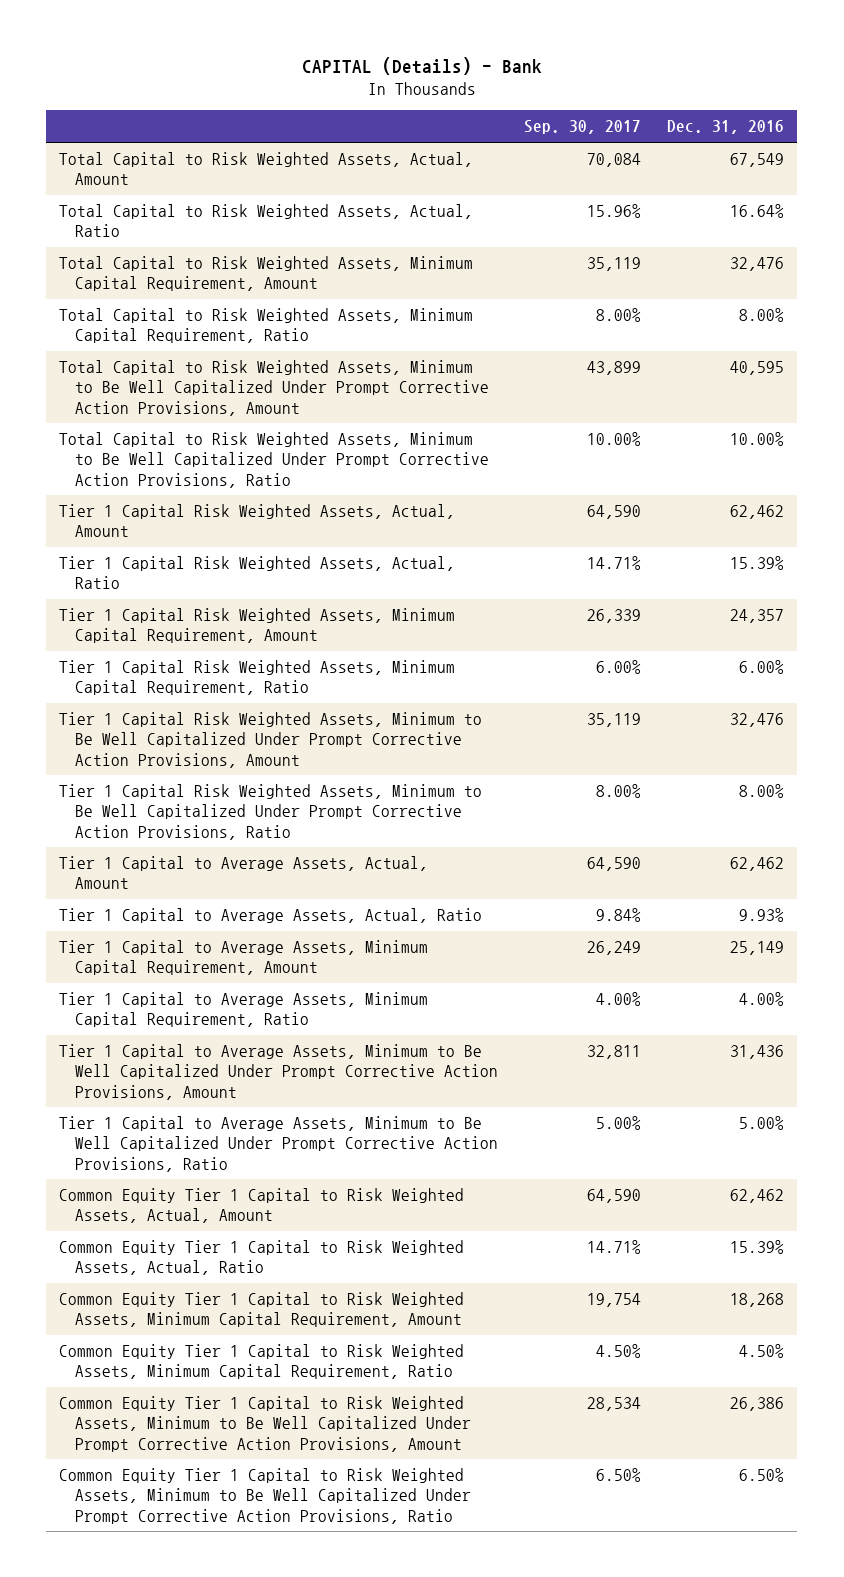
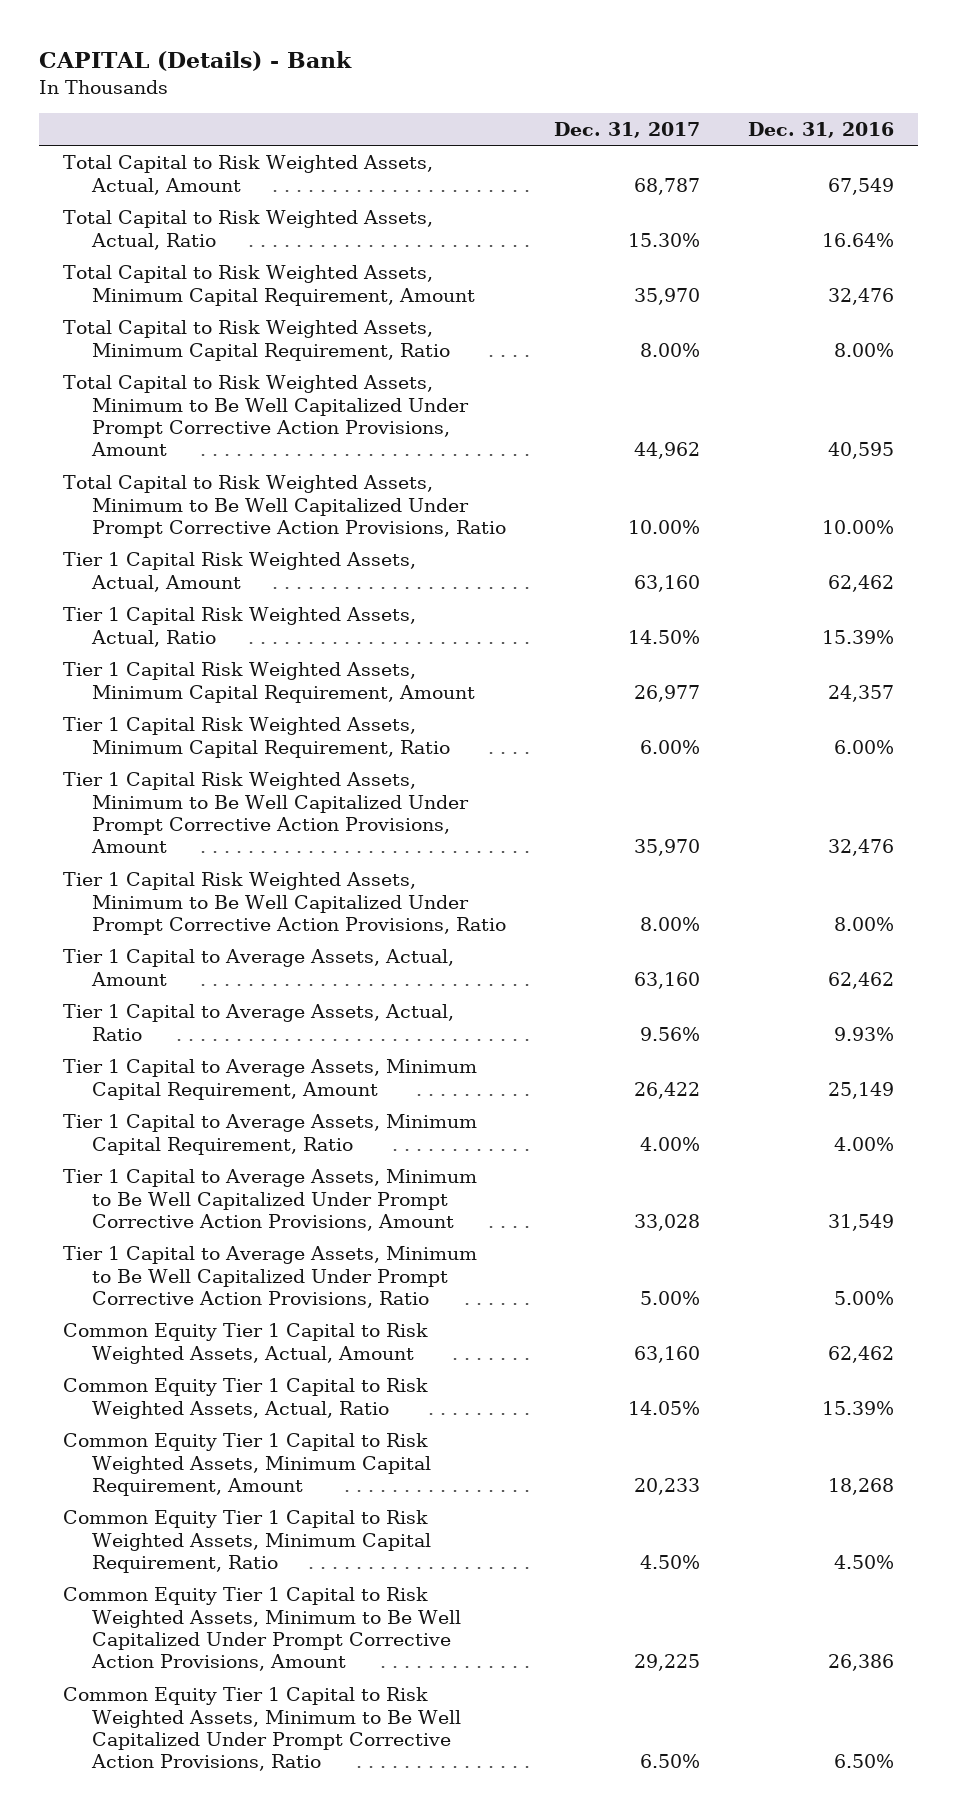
[524,120,642,135] Sep. 30, 2017 -> none
none -> [553,121,700,138] Dec. 31, 2017
[730,1045,785,1060] 31,436 -> [827,1213,894,1231] 31,549

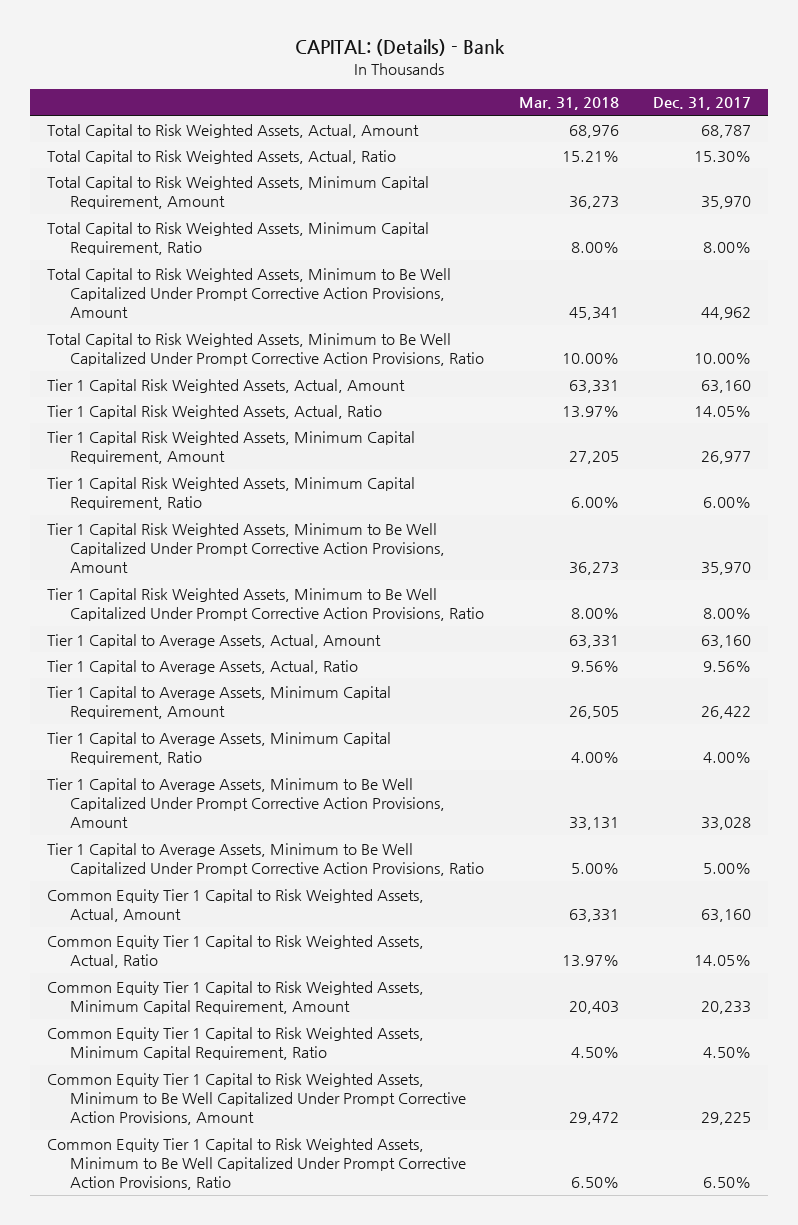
[39,51,353,72] CAPITAL (Details) - Bank -> [294,39,505,57] CAPITAL: (Details) - Bank
[747,121,894,138] Dec. 31, 2016 -> none
none -> [518,97,619,111] Mar. 31, 2018
[627,629,700,644] 14.50% -> [693,405,751,417] 14.05%

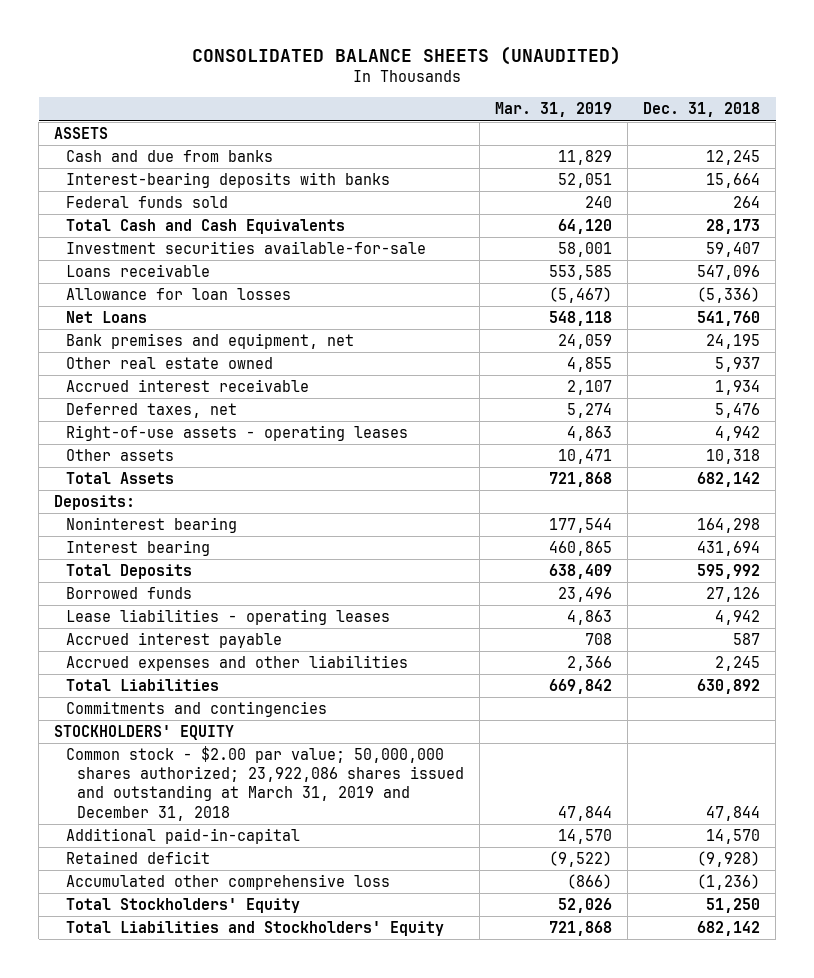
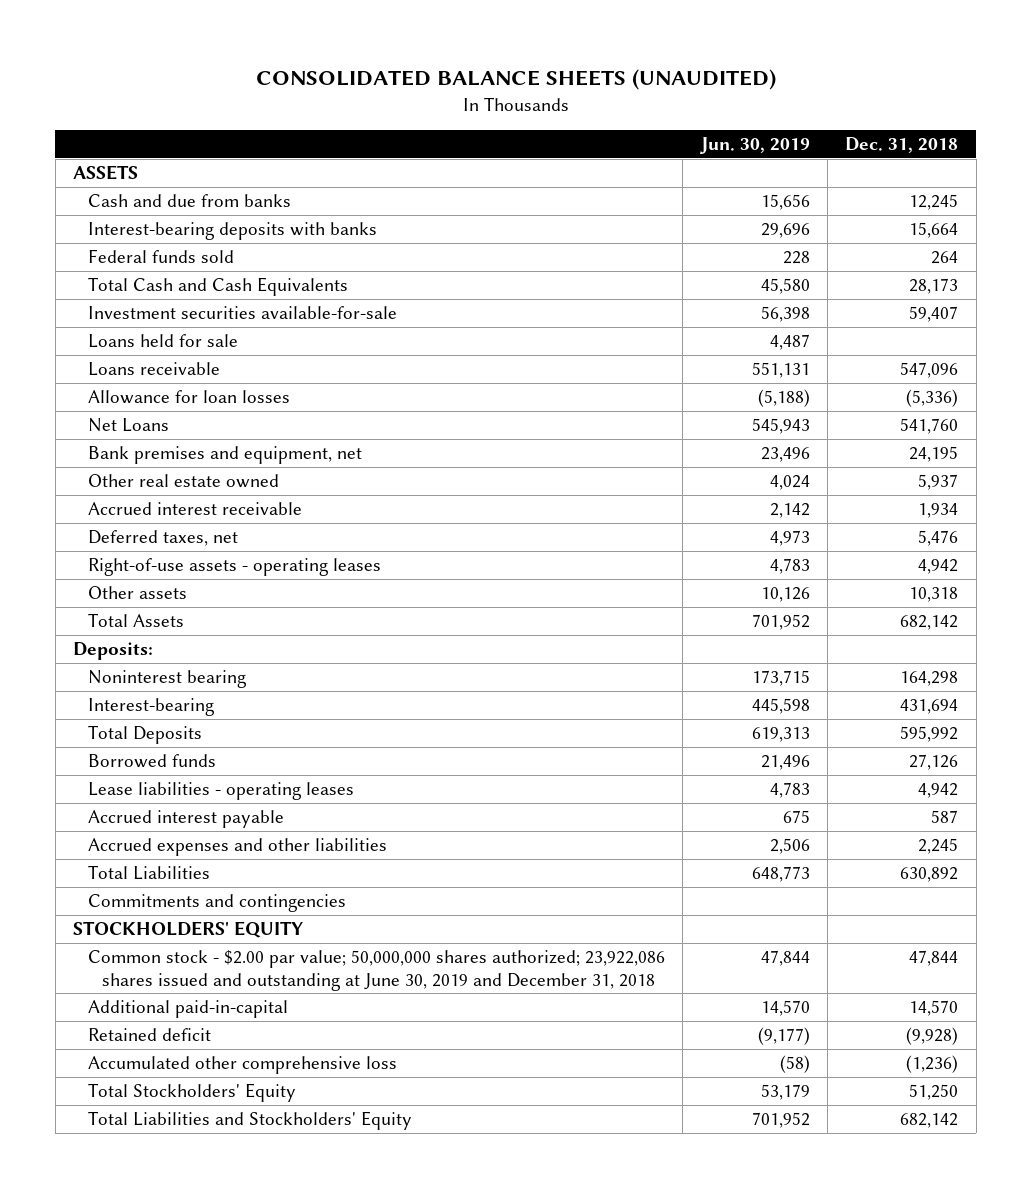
[495,102,613,118] Mar. 31, 2019 -> none
none -> [699,137,810,155] Jun. 30, 2019
none -> [87,334,238,349] Loans held for sale
[65,540,210,557] Interest bearing -> [87,698,214,717] Interest-bearing
[65,746,465,821] Common stock - $2.00 par value; 50,000,000 shares authorized; 23,922,086 shares issued and outstanding at March 31, 2019 and December 31, 2018 -> [87,950,665,991] Common stock - $2.00 par value; 50,000,000 shares authorized; 23,922,086 shares issued and outstanding at June 30, 2019 and December 31, 2018

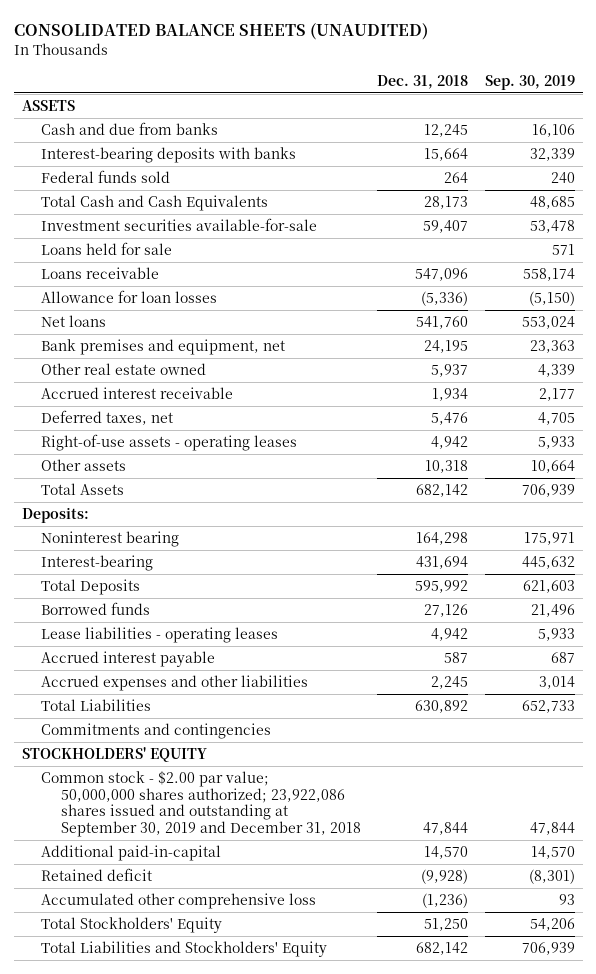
[699,137,810,155] Jun. 30, 2019 -> none
none -> [484,74,575,90] Sep. 30, 2019
[87,418,169,433] Net Loans -> [41,315,107,328] Net loans
[87,950,665,991] Common stock - $2.00 par value; 50,000,000 shares authorized; 23,922,086 shares issued and outstanding at June 30, 2019 and December 31, 2018 -> [41,771,361,837] Common stock - $2.00 par value; 50,000,000 shares authorized; 23,922,086 shares issued and outstanding at September 30, 2019 and December 31, 2018

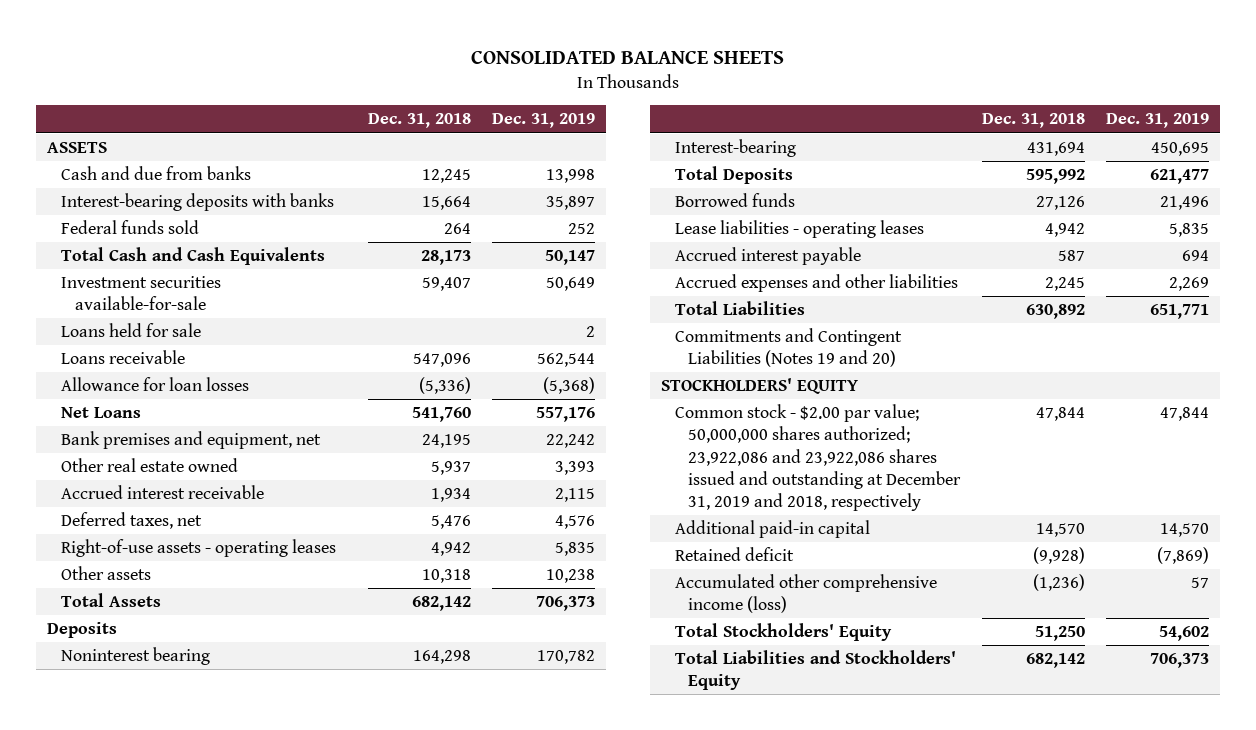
[13,22,428,40] CONSOLIDATED BALANCE SHEETS (UNAUDITED) -> [470,50,784,64] CONSOLIDATED BALANCE SHEETS
[484,74,575,90] Sep. 30, 2019 -> none
none -> [492,113,596,129] Dec. 31, 2019
[41,315,107,328] Net loans -> [60,407,141,419] Net Loans
[21,507,89,524] Deposits: -> [46,622,117,639] Deposits
[41,723,272,740] Commitments and contingencies -> [674,328,902,368] Commitments and Contingent Liabilities (Notes 19 and 20)
[41,771,361,837] Common stock - $2.00 par value; 50,000,000 shares authorized; 23,922,086 shares issued and outstanding at September 30, 2019 and December 31, 2018 -> [674,404,962,512] Common stock - $2.00 par value; 50,000,000 shares authorized; 23,922,086 and 23,922,086 shares issued and outstanding at December 31, 2019 and 2018, respectively
[41,845,222,862] Additional paid-in-capital -> [674,520,870,539] Additional paid-in capital
[41,893,317,910] Accumulated other comprehensive loss -> [674,574,937,614] Accumulated other comprehensive income (loss)

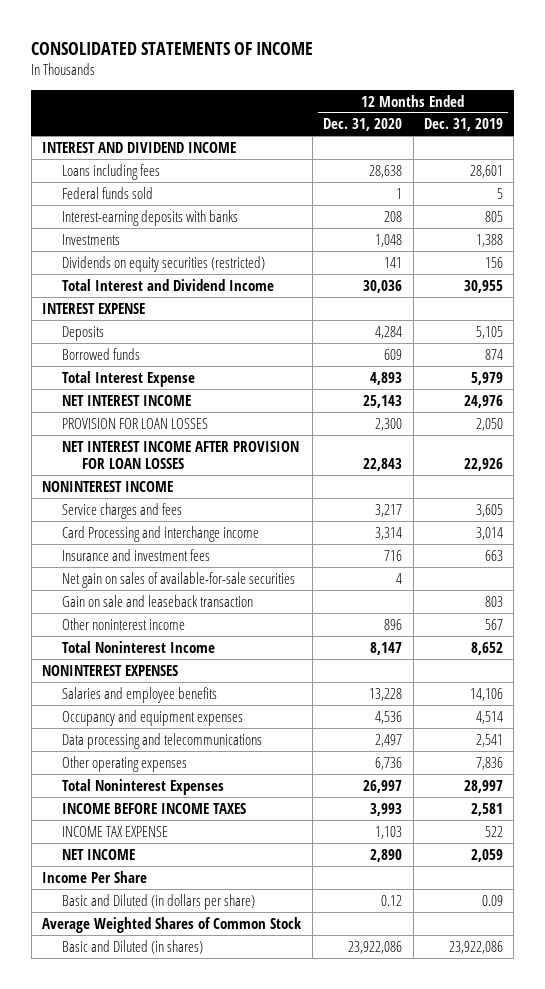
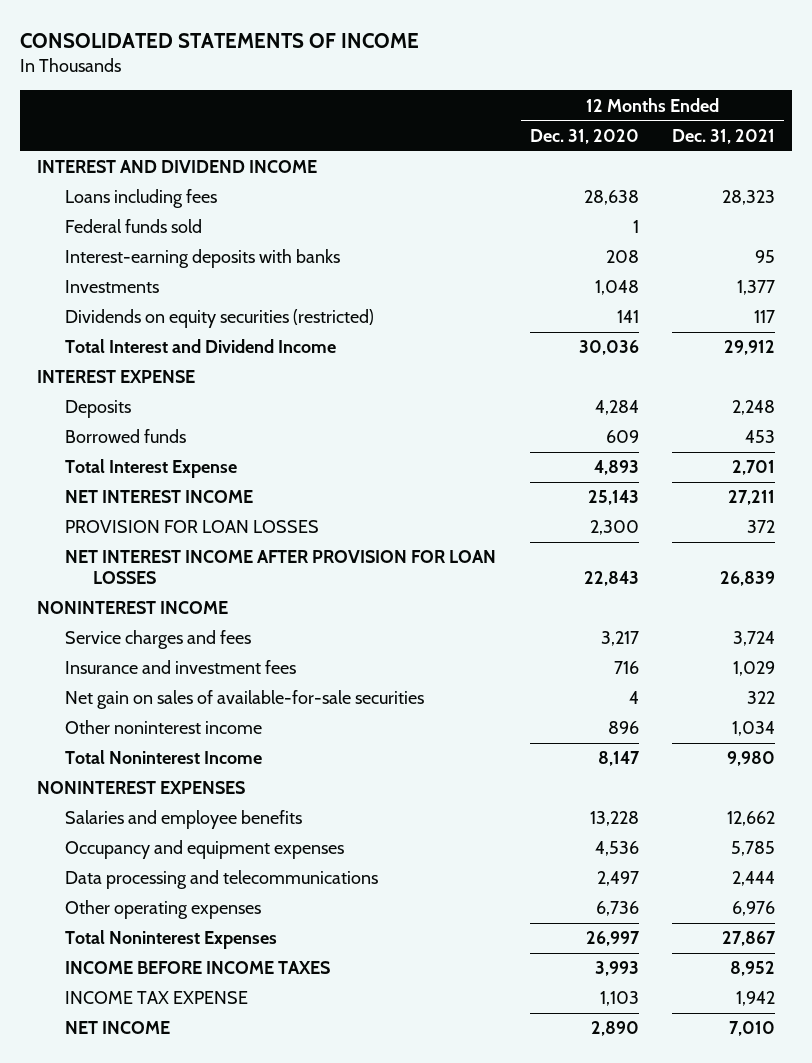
[423,118,503,132] Dec. 31, 2019 -> none
none -> [672,128,776,144] Dec. 31, 2021
[62,525,260,542] Card Processing and interchange income -> none
[62,594,254,607] Gain on sale and leaseback transaction -> none
[42,870,148,883] Income Per Share -> none
[62,893,256,910] Basic and Diluted (in dollars per share) -> none
[42,916,303,933] Average Weighted Shares of Common Stock -> none
[62,939,204,954] Basic and Diluted (in shares) -> none

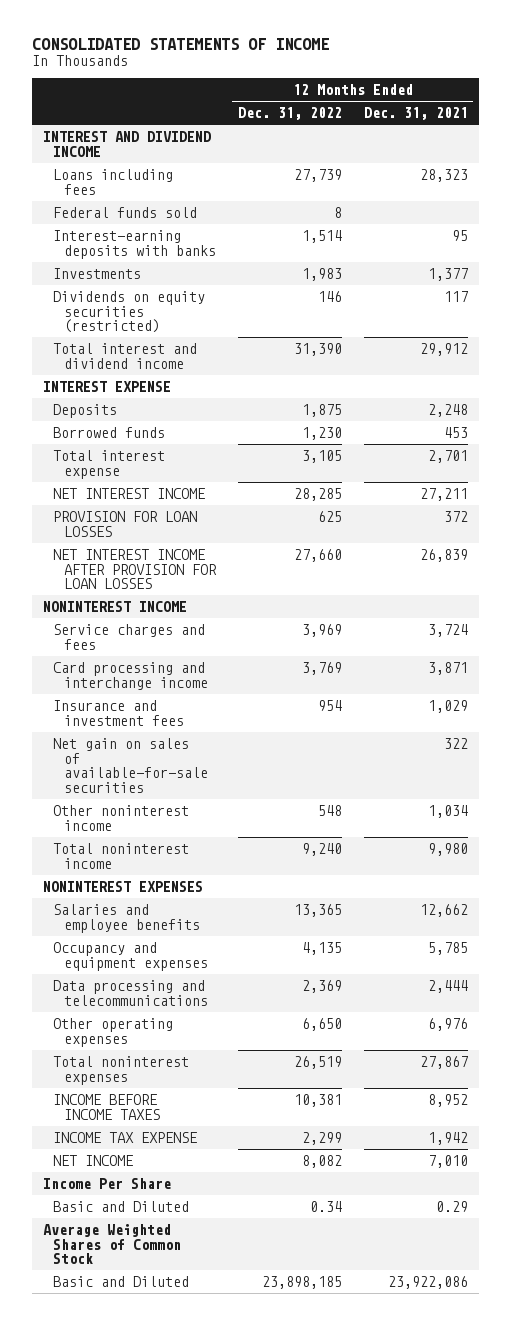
[529,128,639,144] Dec. 31, 2020 -> none
none -> [237,107,342,121] Dec. 31, 2022
[65,339,337,354] Total Interest and Dividend Income -> [53,342,198,369] Total interest and dividend income
[65,459,238,479] Total Interest Expense -> [53,449,166,479] Total interest expense
none -> [53,661,208,690] Card processing and interchange income
[65,750,263,765] Total Noninterest Income -> [53,842,190,869] Total noninterest income
[65,930,278,950] Total Noninterest Expenses -> [53,1055,190,1085] Total noninterest expenses
none -> [43,1177,172,1189] Income Per Share
none -> [53,1200,190,1212] Basic and Diluted
none -> [43,1223,182,1265] Average Weighted Shares of Common Stock
none -> [53,1275,190,1287] Basic and Diluted

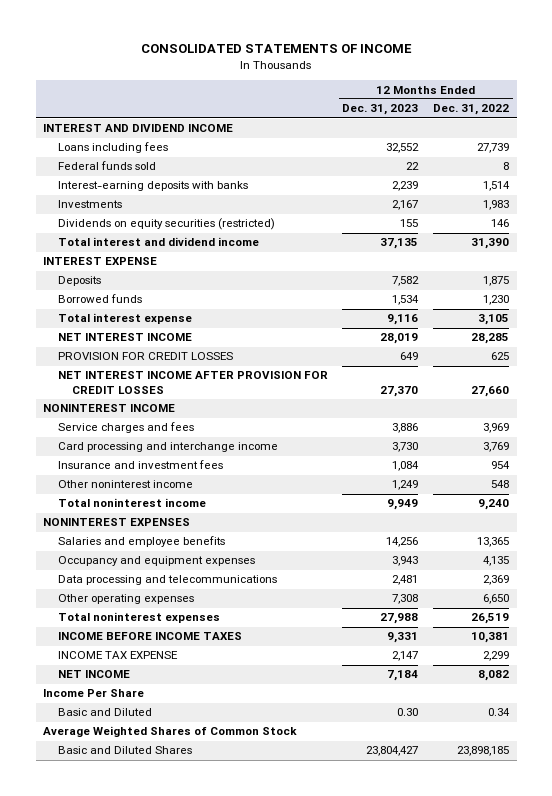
[363,107,468,121] Dec. 31, 2021 -> none
none -> [342,104,419,116] Dec. 31, 2023
[53,548,217,590] NET INTEREST INCOME AFTER PROVISION FOR LOAN LOSSES -> none
none -> [57,352,233,361] PROVISION FOR CREDIT LOSSES
[53,510,198,537] PROVISION FOR LOAN LOSSES -> [57,371,328,394] NET INTEREST INCOME AFTER PROVISION FOR CREDIT LOSSES
[317,510,342,522] 625 -> [471,385,510,397] 27,660
[53,737,208,793] Net gain on sales of available-for-sale securities -> none
[53,1275,190,1287] Basic and Diluted -> [57,746,192,755] Basic and Diluted Shares

